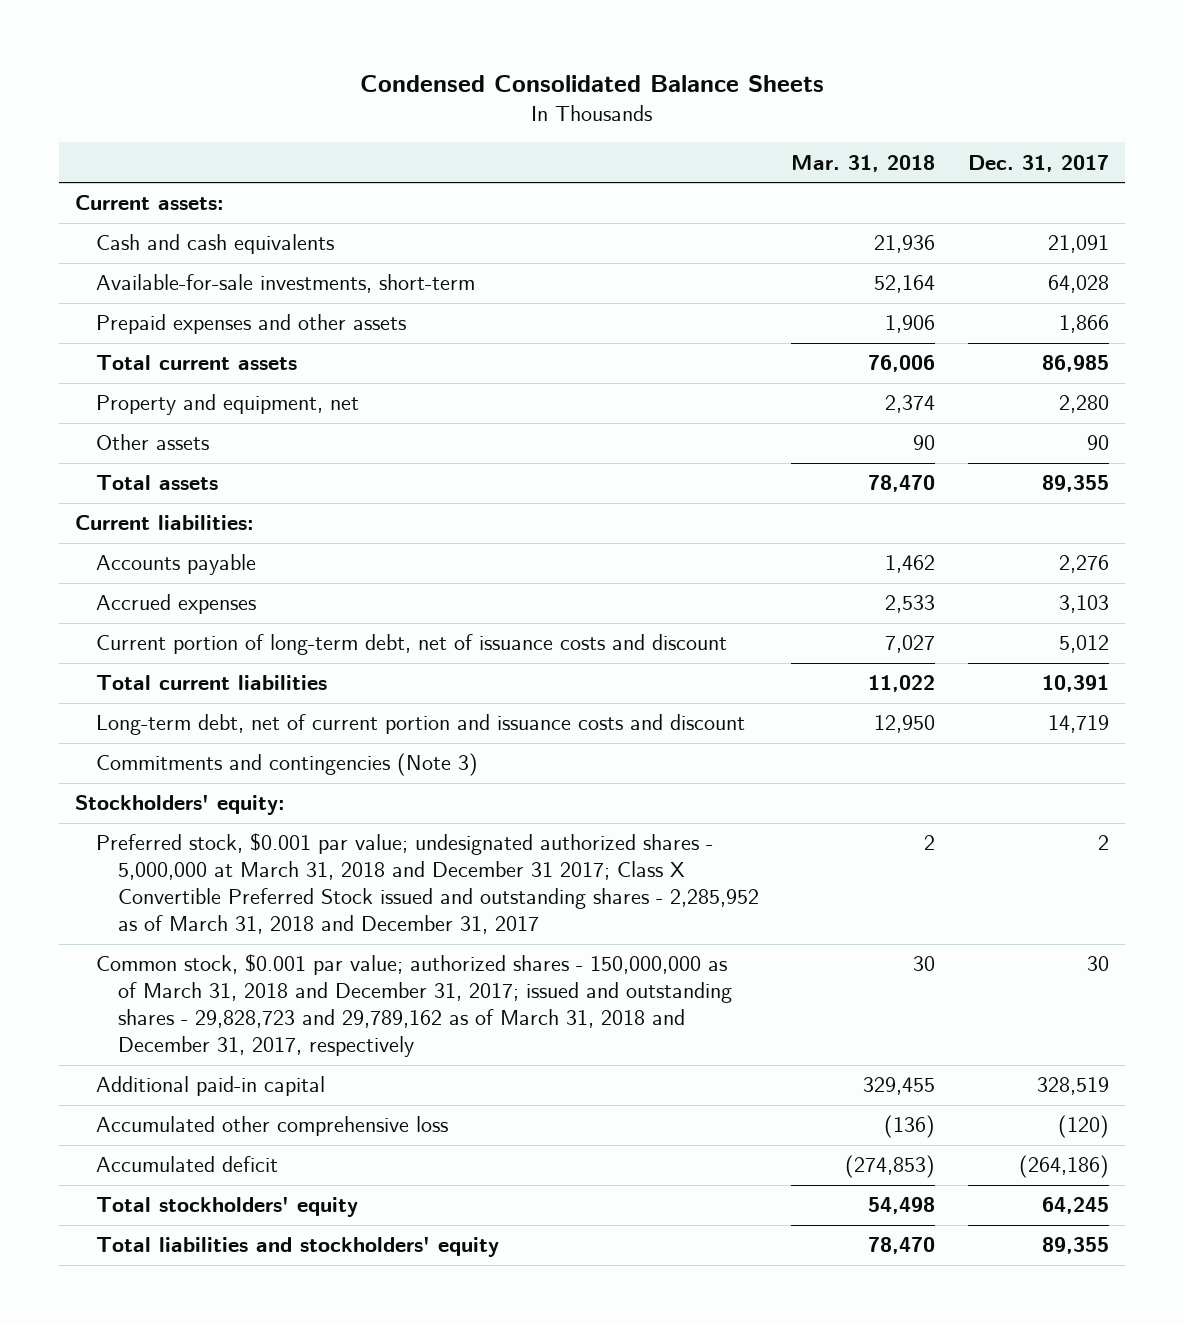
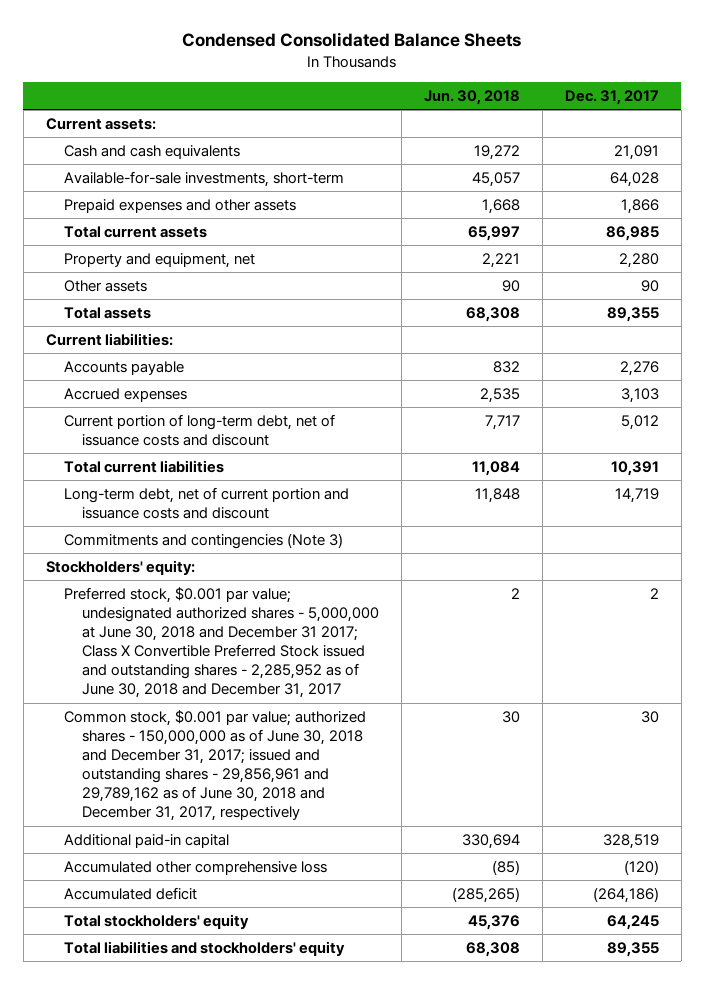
[791,154,936,172] Mar. 31, 2018 -> none
none -> [423,89,520,105] Jun. 30, 2018
[96,833,759,935] Preferred stock, $0.001 par value; undesignated authorized shares - 5,000,000 at March 31, 2018 and December 31 2017; Class X Convertible Preferred Stock issued and outstanding shares - 2,285,952 as of March 31, 2018 and December 31, 2017 -> [63,587,379,699] Preferred stock, $0.001 par value; undesignated authorized shares - 5,000,000 at June 30, 2018 and December 31 2017; Class X Convertible Preferred Stock issued and outstanding shares - 2,285,952 as of June 30, 2018 and December 31, 2017
[96,954,732,1058] Common stock, $0.001 par value; authorized shares - 150,000,000 as of March 31, 2018 and December 31, 2017; issued and outstanding shares - 29,828,723 and 29,789,162 as of March 31, 2018 and December 31, 2017, respectively -> [63,710,366,822] Common stock, $0.001 par value; authorized shares - 150,000,000 as of June 30, 2018 and December 31, 2017; issued and outstanding shares - 29,856,961 and 29,789,162 as of June 30, 2018 and December 31, 2017, respectively

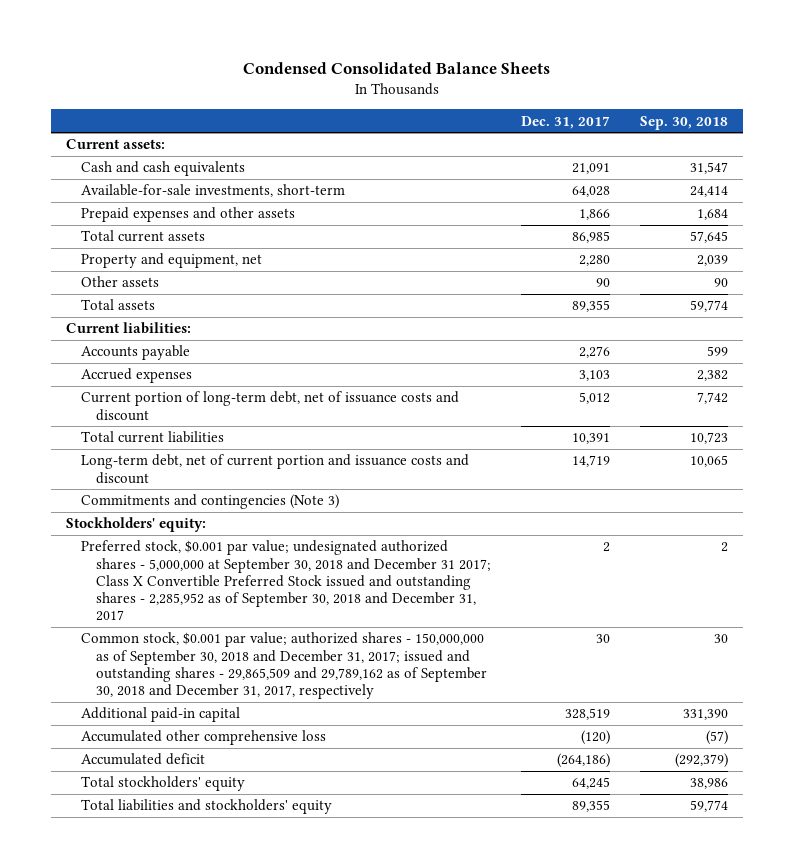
[423,89,520,105] Jun. 30, 2018 -> none
none -> [639,115,728,130] Sep. 30, 2018
[63,587,379,699] Preferred stock, $0.001 par value; undesignated authorized shares - 5,000,000 at June 30, 2018 and December 31 2017; Class X Convertible Preferred Stock issued and outstanding shares - 2,285,952 as of June 30, 2018 and December 31, 2017 -> [81,540,491,622] Preferred stock, $0.001 par value; undesignated authorized shares - 5,000,000 at September 30, 2018 and December 31 2017; Class X Convertible Preferred Stock issued and outstanding shares - 2,285,952 as of September 30, 2018 and December 31, 2017
[63,710,366,822] Common stock, $0.001 par value; authorized shares - 150,000,000 as of June 30, 2018 and December 31, 2017; issued and outstanding shares - 29,856,961 and 29,789,162 as of June 30, 2018 and December 31, 2017, respectively -> [81,632,487,700] Common stock, $0.001 par value; authorized shares - 150,000,000 as of September 30, 2018 and December 31, 2017; issued and outstanding shares - 29,865,509 and 29,789,162 as of September 30, 2018 and December 31, 2017, respectively

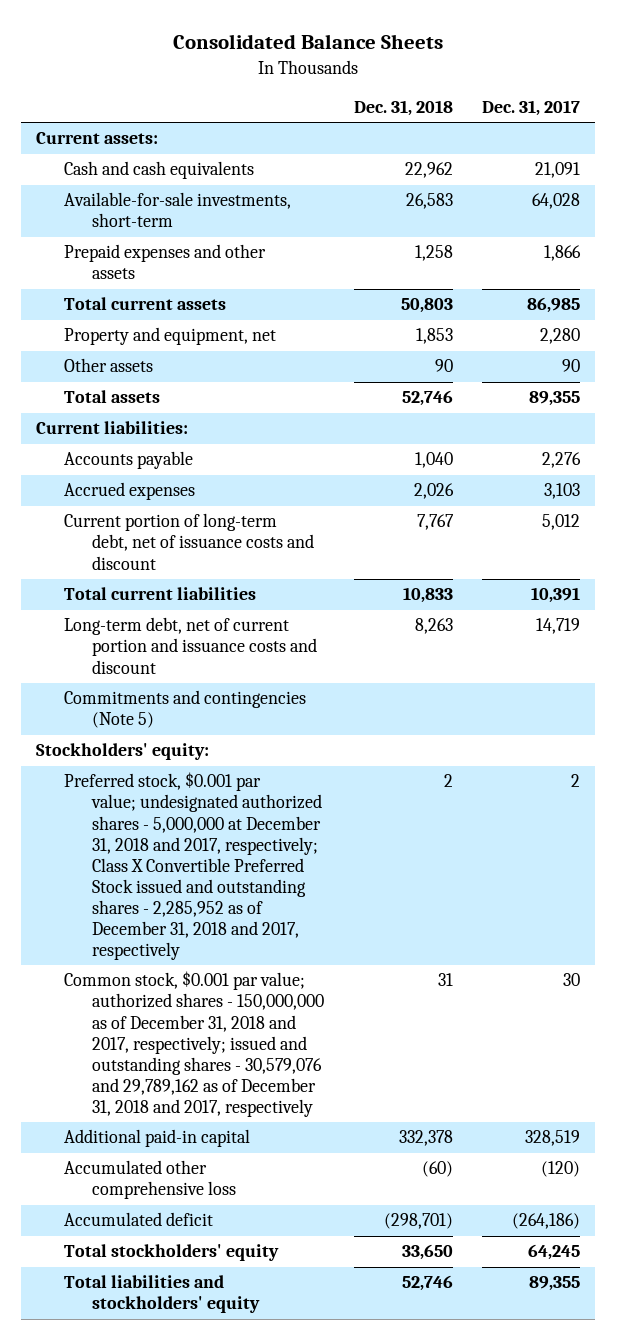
[242,62,550,75] Condensed Consolidated Balance Sheets -> [173,34,444,50] Consolidated Balance Sheets
[639,115,728,130] Sep. 30, 2018 -> none
none -> [353,100,453,117] Dec. 31, 2018
[81,494,340,510] Commitments and contingencies (Note 3) -> [64,690,307,729] Commitments and contingencies (Note 5)
[81,540,491,622] Preferred stock, $0.001 par value; undesignated authorized shares - 5,000,000 at September 30, 2018 and December 31 2017; Class X Convertible Preferred Stock issued and outstanding shares - 2,285,952 as of September 30, 2018 and December 31, 2017 -> [64,772,322,960] Preferred stock, $0.001 par value; undesignated authorized shares - 5,000,000 at December 31, 2018 and 2017, respectively; Class X Convertible Preferred Stock issued and outstanding shares - 2,285,952 as of December 31, 2018 and 2017, respectively
[81,632,487,700] Common stock, $0.001 par value; authorized shares - 150,000,000 as of September 30, 2018 and December 31, 2017; issued and outstanding shares - 29,865,509 and 29,789,162 as of September 30, 2018 and December 31, 2017, respectively -> [64,971,324,1117] Common stock, $0.001 par value; authorized shares - 150,000,000 as of December 31, 2018 and 2017, respectively; issued and outstanding shares - 30,579,076 and 29,789,162 as of December 31, 2018 and 2017, respectively

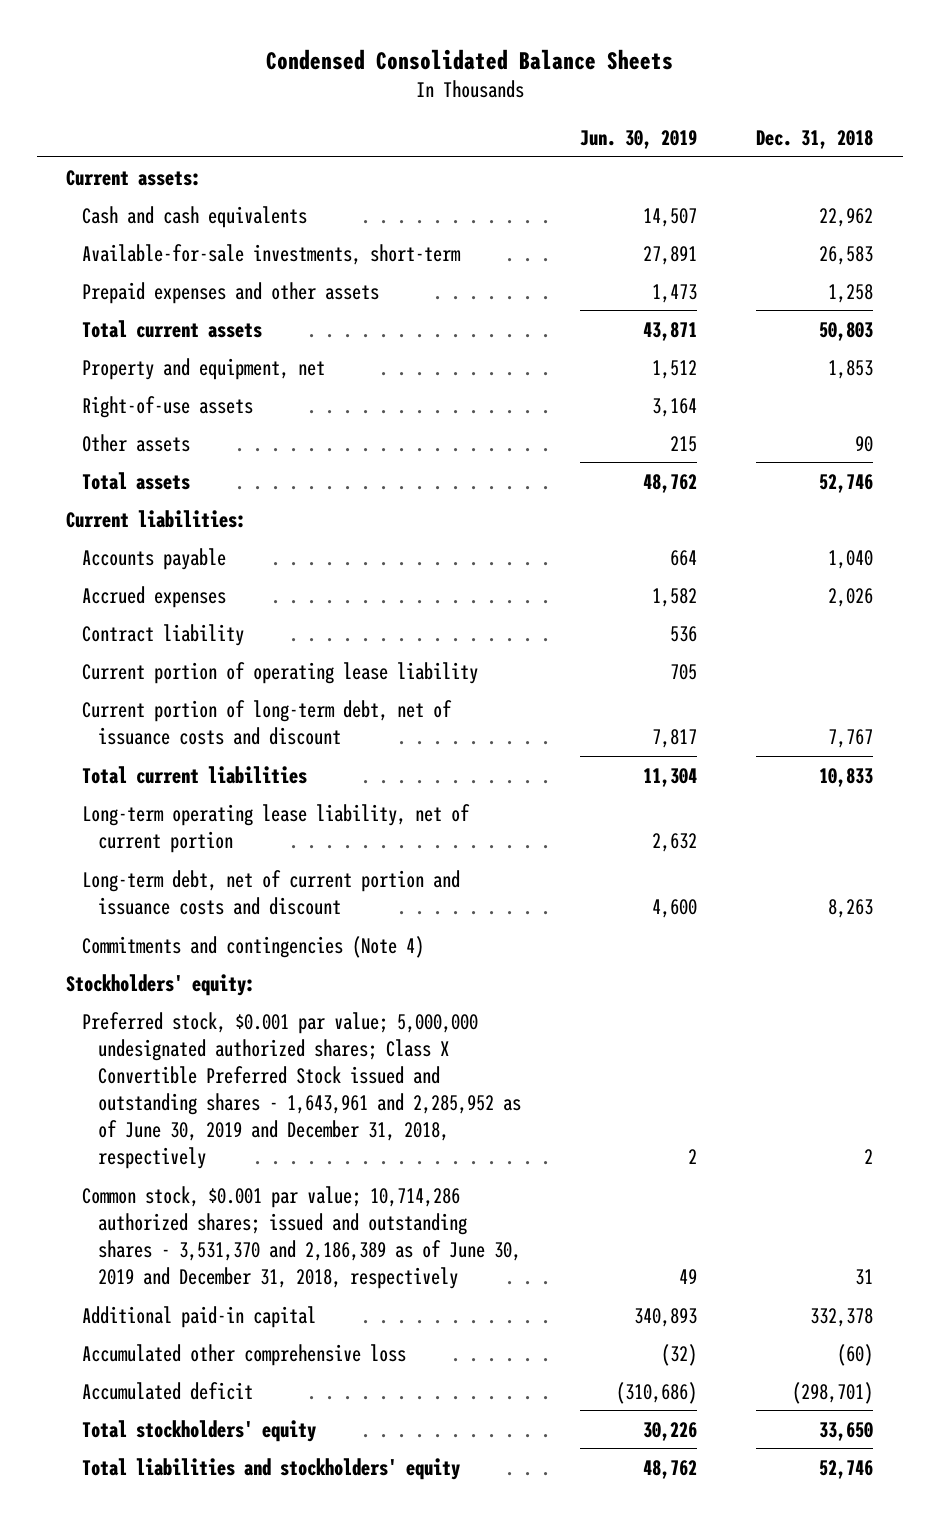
[173,34,444,50] Consolidated Balance Sheets -> [265,49,673,71] Condensed Consolidated Balance Sheets
[482,100,581,117] Dec. 31, 2017 -> none
none -> [579,129,697,149] Jun. 30, 2019
none -> [81,395,253,418] Right-of-use assets
none -> [81,623,244,646] Contract liability
none -> [81,661,478,684] Current portion of operating lease liability
none -> [81,803,470,853] Long-term operating lease liability, net of current portion
[64,690,307,729] Commitments and contingencies (Note 5) -> [81,935,424,958] Commitments and contingencies (Note 4)
[64,772,322,960] Preferred stock, $0.001 par value; undesignated authorized shares - 5,000,000 at December 31, 2018 and 2017, respectively; Class X Convertible Preferred Stock issued and outstanding shares - 2,285,952 as of December 31, 2018 and 2017, respectively -> [81,1011,521,1170] Preferred stock, $0.001 par value; 5,000,000 undesignated authorized shares; Class X Convertible Preferred Stock issued and outstanding shares - 1,643,961 and 2,285,952 as of June 30, 2019 and December 31, 2018, respectively
[64,971,324,1117] Common stock, $0.001 par value; authorized shares - 150,000,000 as of December 31, 2018 and 2017, respectively; issued and outstanding shares - 30,579,076 and 29,789,162 as of December 31, 2018 and 2017, respectively -> [81,1185,521,1290] Common stock, $0.001 par value; 10,714,286 authorized shares; issued and outstanding shares - 3,531,370 and 2,186,389 as of June 30, 2019 and December 31, 2018, respectively

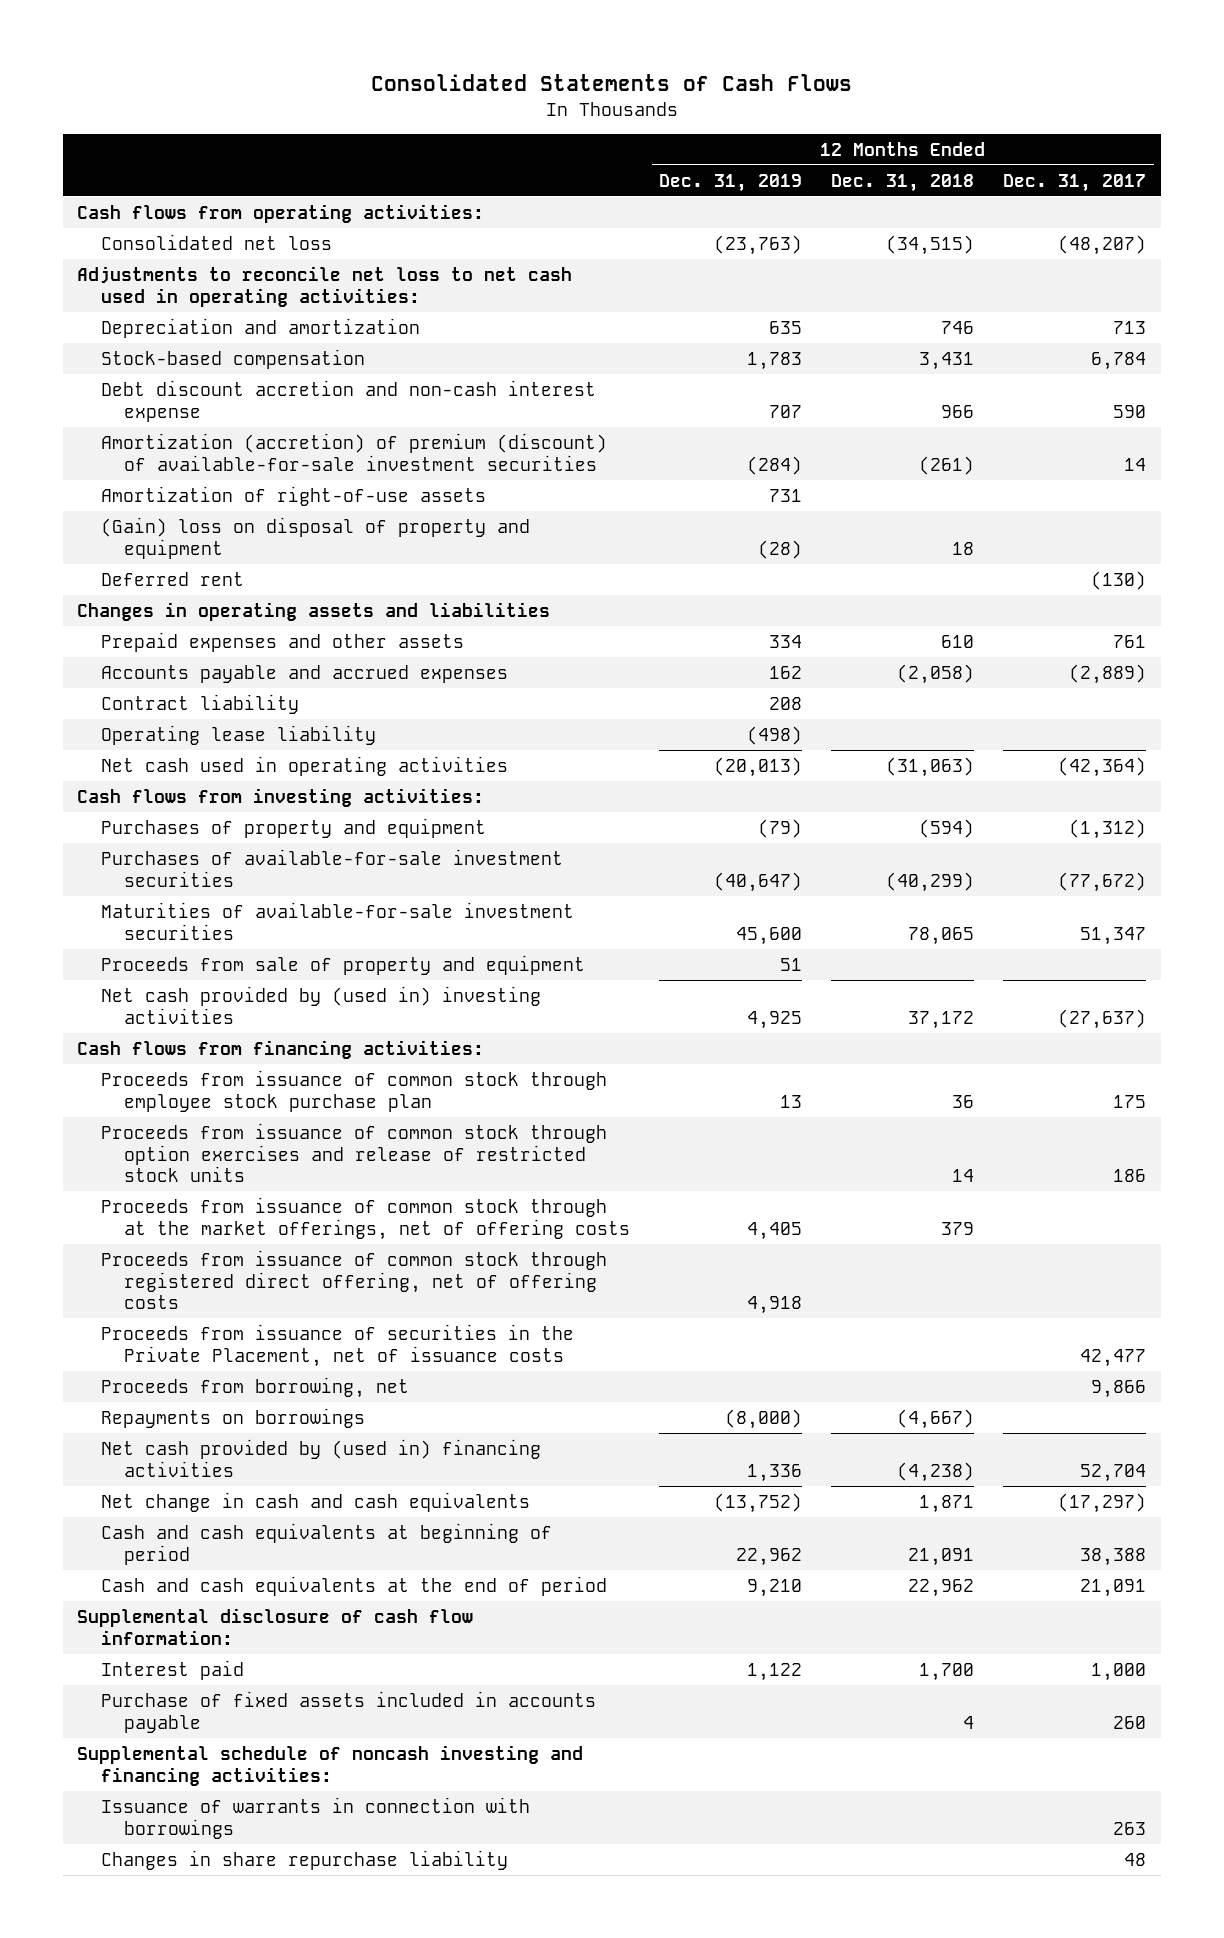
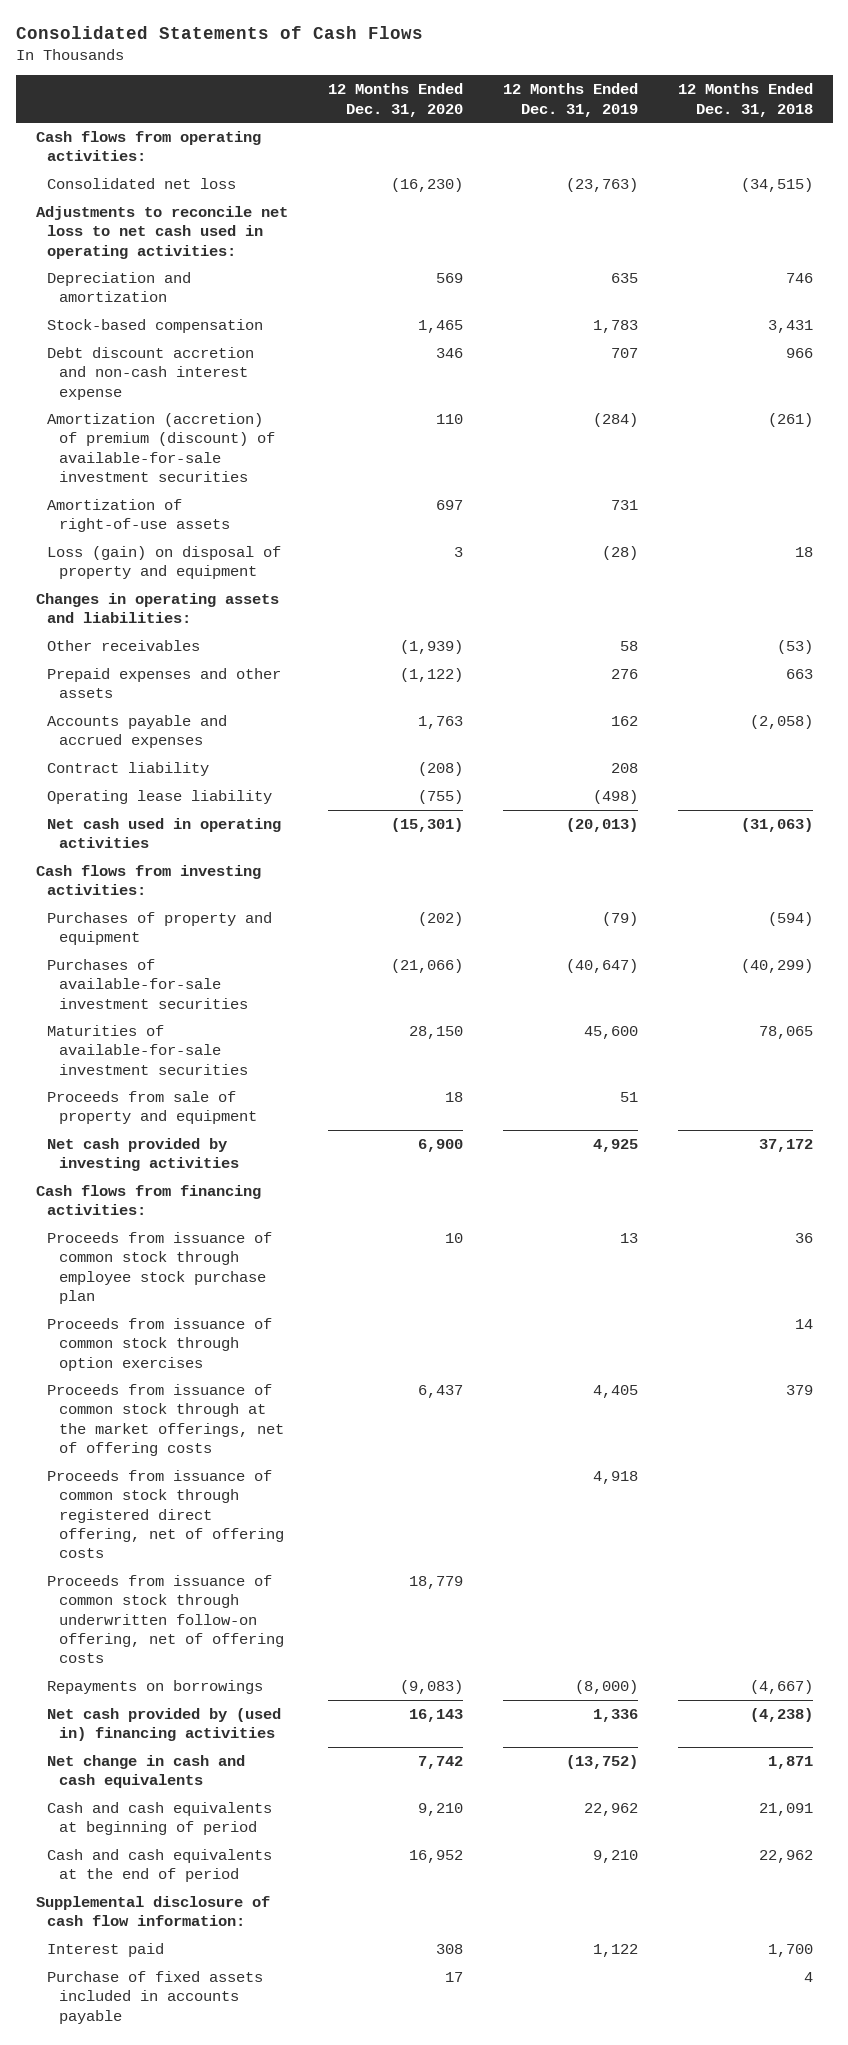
[1003,173,1147,192] Dec. 31, 2017 -> none
none -> [327,83,463,117] 12 Months Ended Dec. 31, 2020
[100,571,244,586] Deferred rent -> none
[100,516,530,559] (Gain) loss on disposal of property and equipment -> [47,545,282,580] Loss (gain) on disposal of property and equipment
[77,601,551,621] Changes in operating assets and liabilities -> [35,592,279,624] Changes in operating assets and liabilities:
none -> [47,639,201,651] Other receivables
[769,634,803,648] 334 -> [610,668,638,679] 276
[941,634,975,648] 610 -> [785,668,813,679] 663
[100,985,541,1024] Net cash provided by (used in) investing activities -> [47,1137,239,1172] Net cash provided by investing activities
[100,1122,607,1183] Proceeds from issuance of common stock through option exercises and release of restricted stock units -> [47,1317,273,1371] Proceeds from issuance of common stock through option exercises
[100,1323,574,1367] Proceeds from issuance of securities in the Private Placement, net of issuance costs -> none
[100,1376,409,1398] Proceeds from borrowing, net -> none
none -> [47,1574,284,1664] Proceeds from issuance of common stock through underwritten follow-on offering, net of offering costs
[77,1744,584,1786] Supplemental schedule of noncash investing and financing activities: -> none
[100,1796,530,1839] Issuance of warrants in connection with borrowings -> none
[100,1849,508,1870] Changes in share repurchase liability -> none

